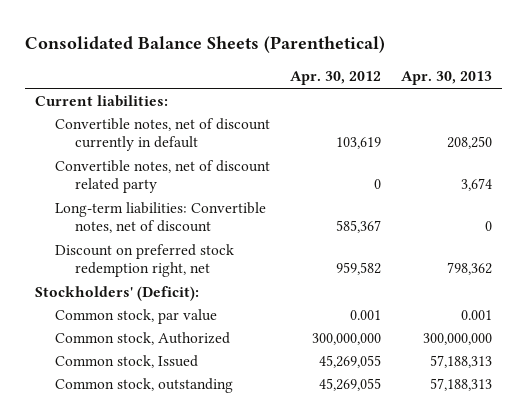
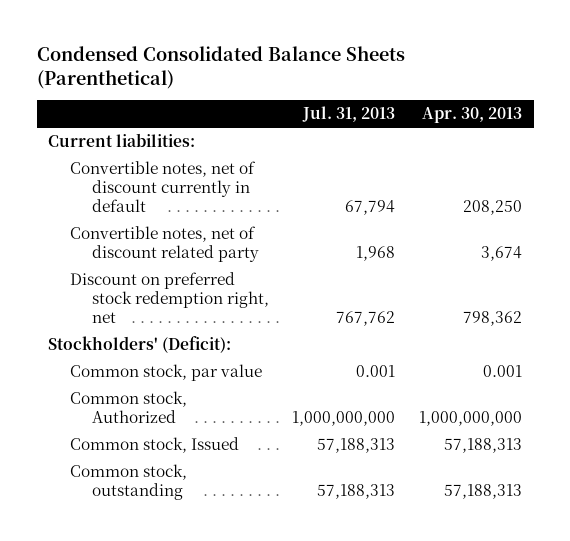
[25,36,386,54] Consolidated Balance Sheets (Parenthetical) -> [36,45,405,89] Condensed Consolidated Balance Sheets (Parenthetical)
[290,71,382,86] Apr. 30, 2012 -> none
none -> [302,106,396,123] Jul. 31, 2013
[55,201,267,234] Long-term liabilities: Convertible notes, net of discount -> none
[423,332,493,345] 300,000,000 -> [418,410,522,426] 1,000,000,000

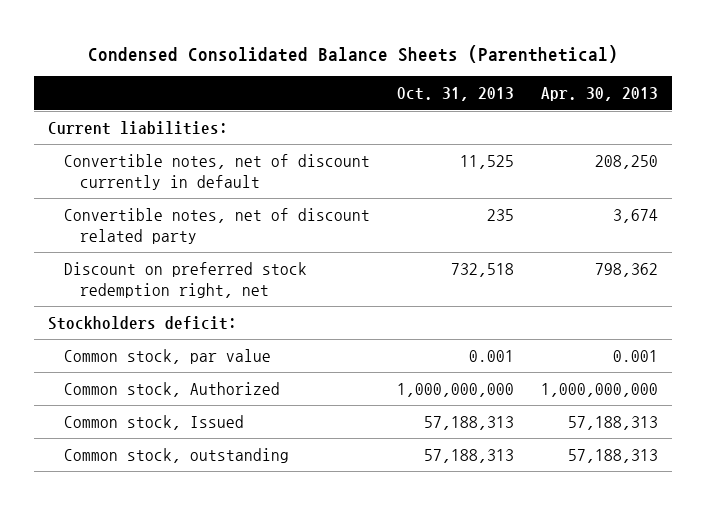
[302,106,396,123] Jul. 31, 2013 -> none
none -> [397,87,515,102] Oct. 31, 2013
[48,336,232,354] Stockholders' (Deficit): -> [47,315,237,330] Stockholders deficit:

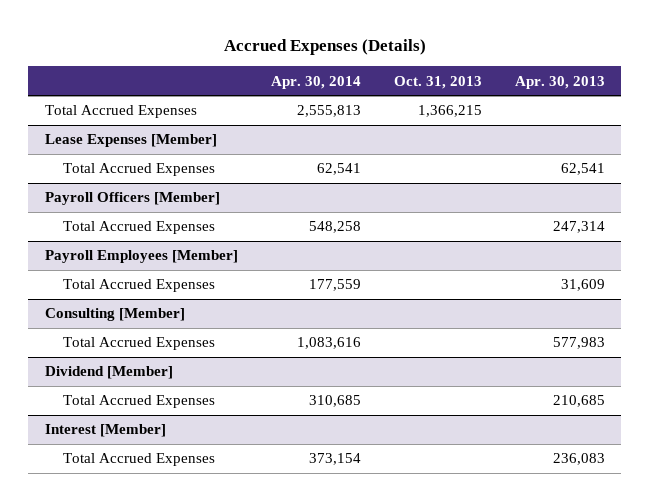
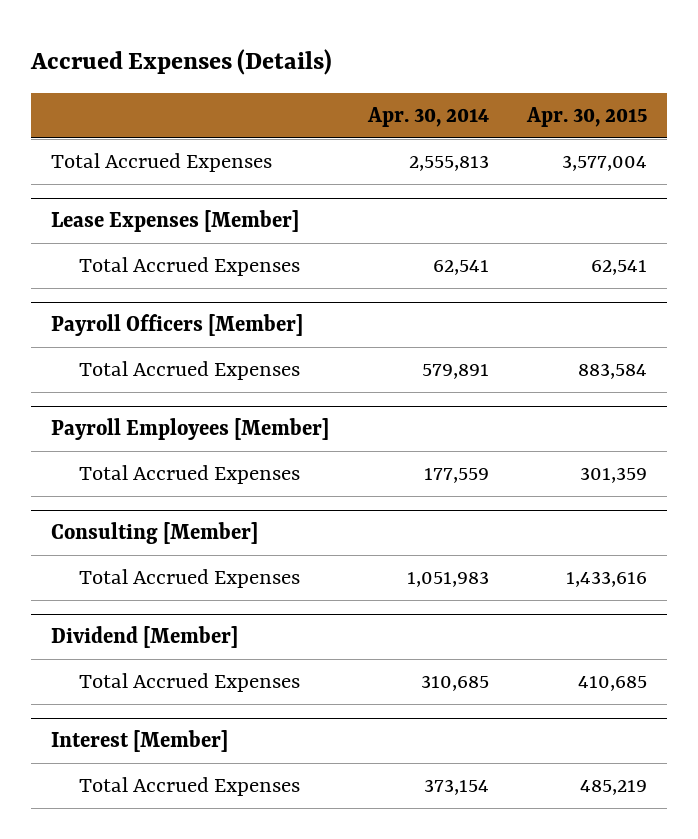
[393,75,482,89] Oct. 31, 2013 -> none
[514,75,605,89] Apr. 30, 2013 -> none
none -> [526,107,648,128] Apr. 30, 2015
[308,221,361,234] 548,258 -> [421,364,489,380] 579,891
[296,337,361,350] 1,083,616 -> [406,571,489,588] 1,051,983

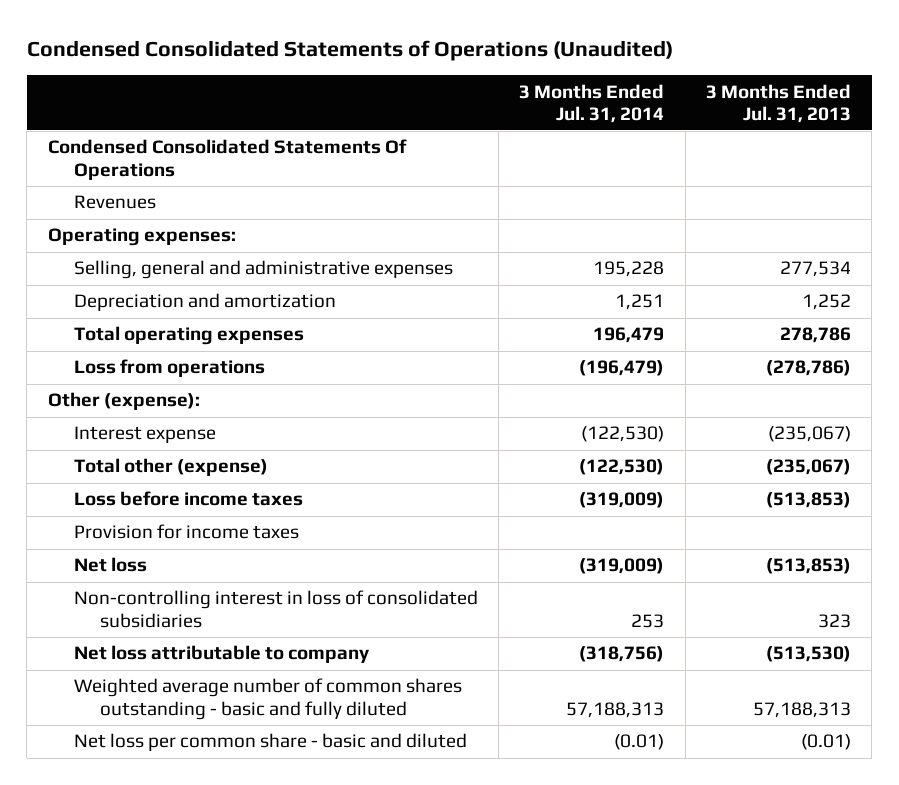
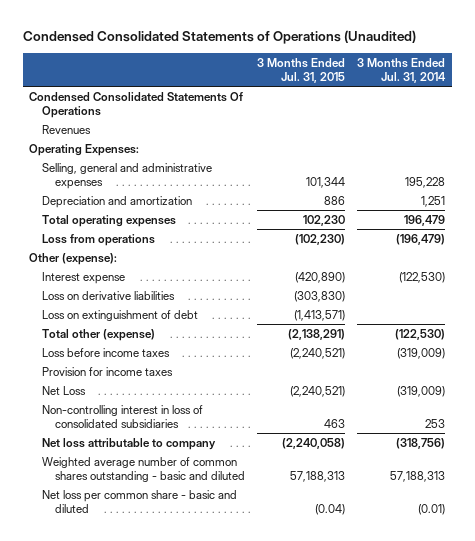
[706,83,852,123] 3 Months Ended Jul. 31, 2013 -> none
none -> [257,57,346,83] 3 Months Ended Jul. 31, 2015
[47,228,236,247] Operating expenses: -> [29,143,140,156] Operating Expenses:
none -> [41,290,175,300] Loss on derivative liabilities
none -> [41,309,198,321] Loss on extinguishment of debt
[73,557,147,573] Net loss -> [41,385,86,395] Net Loss
[73,678,462,720] Weighted average number of common shares outstanding - basic and fully diluted -> [41,456,245,482] Weighted average number of common shares outstanding - basic and diluted

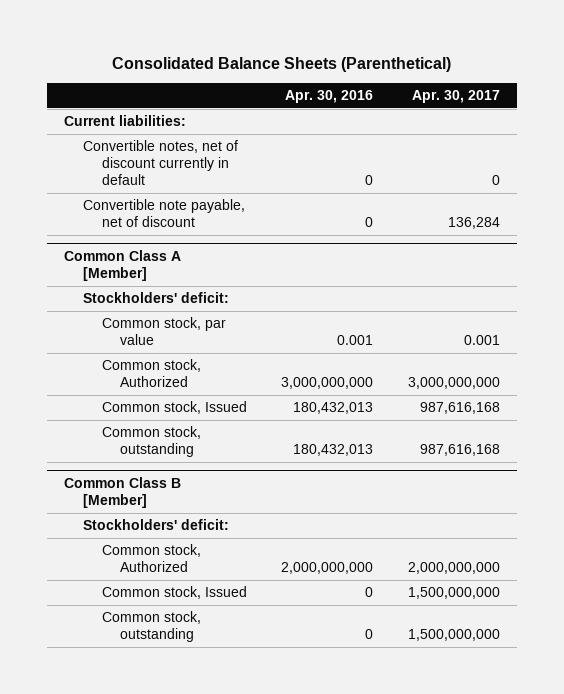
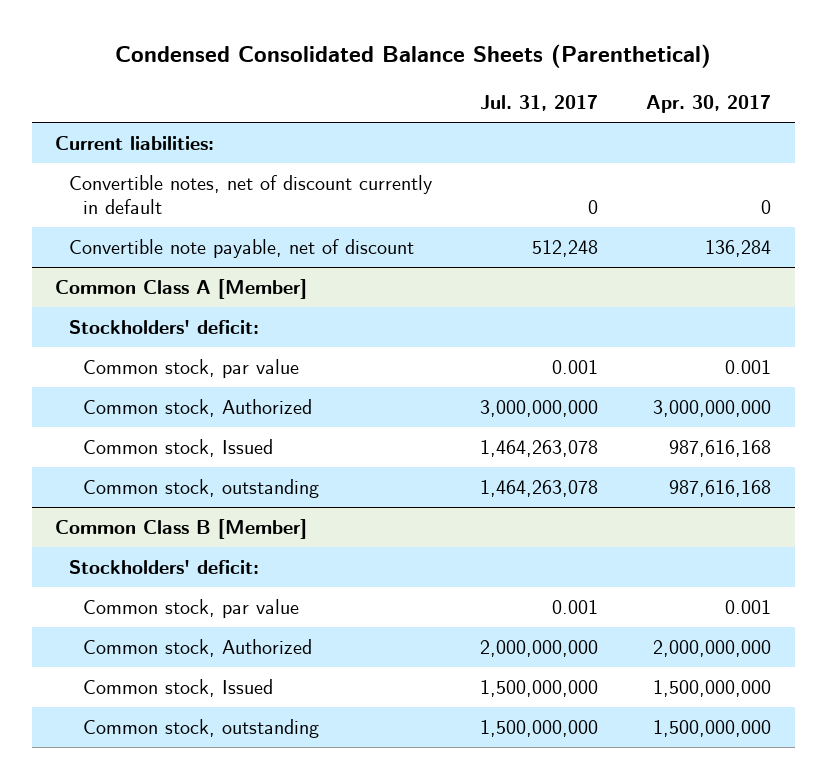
[112,56,452,72] Consolidated Balance Sheets (Parenthetical) -> [115,44,712,69] Condensed Consolidated Balance Sheets (Parenthetical)
[285,90,374,104] Apr. 30, 2016 -> none
none -> [480,95,599,112] Jul. 31, 2017
none -> [83,598,300,618] Common stock, par value

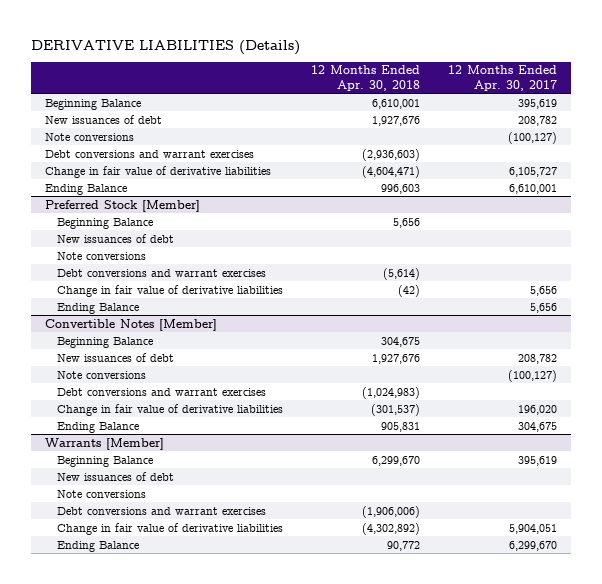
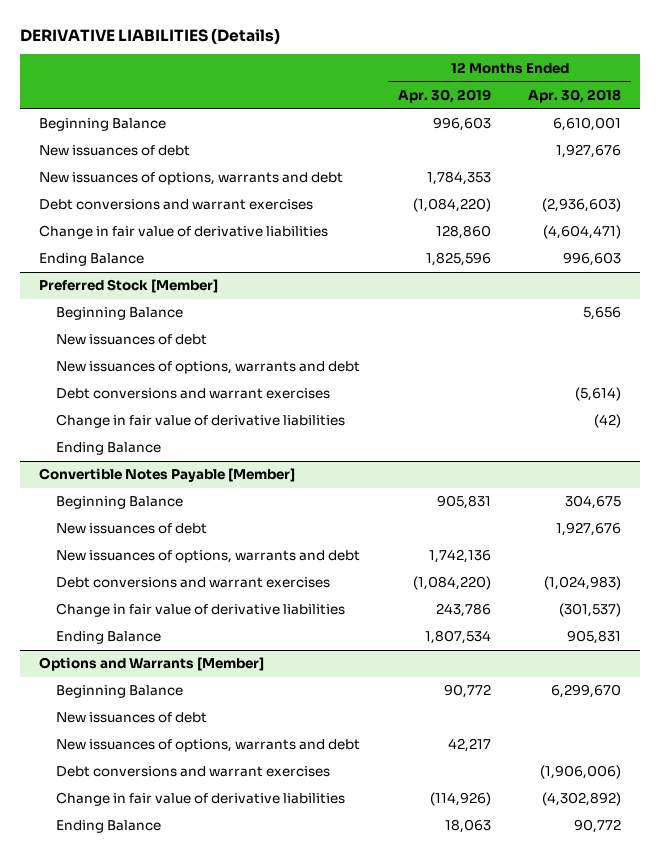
[447,65,557,91] 12 Months Ended Apr. 30, 2017 -> none
none -> [397,88,491,103] Apr. 30, 2019
[44,132,134,141] Note conversions -> none
none -> [39,172,344,186] New issuances of options, warrants and debt
[57,251,147,260] Note conversions -> none
none -> [56,361,361,375] New issuances of options, warrants and debt
[44,318,217,331] Convertible Notes [Member] -> [39,468,296,483] Convertible Notes Payable [Member]
[57,370,147,379] Note conversions -> none
none -> [56,550,361,564] New issuances of options, warrants and debt
[44,437,164,450] Warrants [Member] -> [39,657,265,672] Options and Warrants [Member]
[57,489,147,498] Note conversions -> none
none -> [56,739,361,753] New issuances of options, warrants and debt

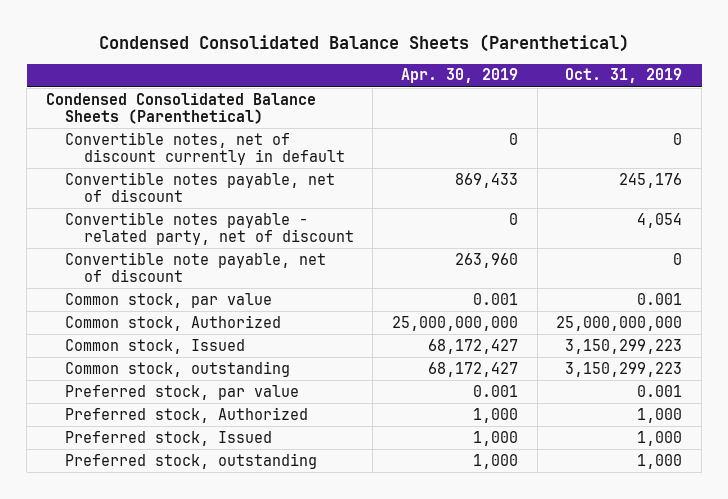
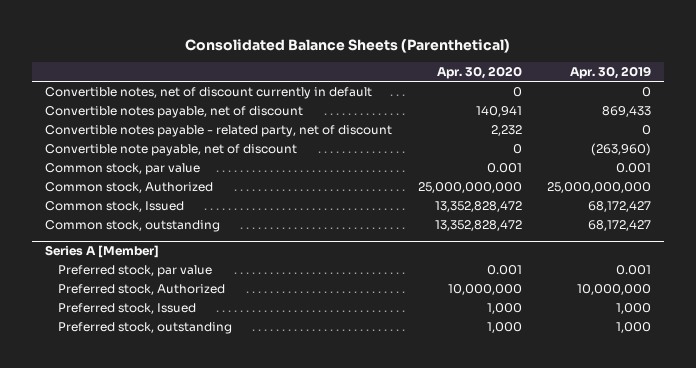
[99,34,630,53] Condensed Consolidated Balance Sheets (Parenthetical) -> [185,39,511,54] Consolidated Balance Sheets (Parenthetical)
[565,68,683,84] Oct. 31, 2019 -> none
none -> [436,66,522,80] Apr. 30, 2020
[46,92,317,125] Condensed Consolidated Balance Sheets (Parenthetical) -> none
[455,252,519,268] 263,960 -> [591,142,652,156] (263,960)
none -> [44,244,159,258] Series A [Member]
[473,407,519,423] 1,000 -> [577,283,652,295] 10,000,000

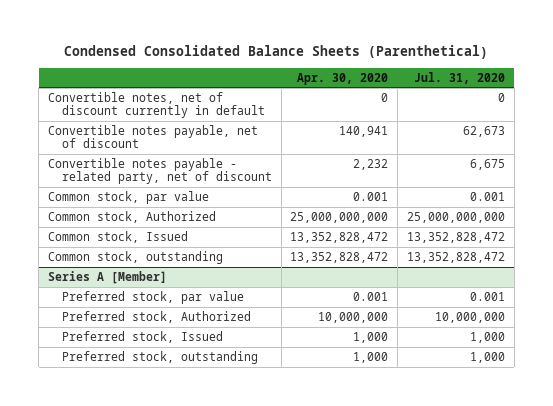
[185,39,511,54] Consolidated Balance Sheets (Parenthetical) -> [64,45,489,60] Condensed Consolidated Balance Sheets (Parenthetical)
[570,66,652,80] Apr. 30, 2019 -> none
none -> [413,71,505,84] Jul. 31, 2020
[44,143,297,156] Convertible note payable, net of discount -> none

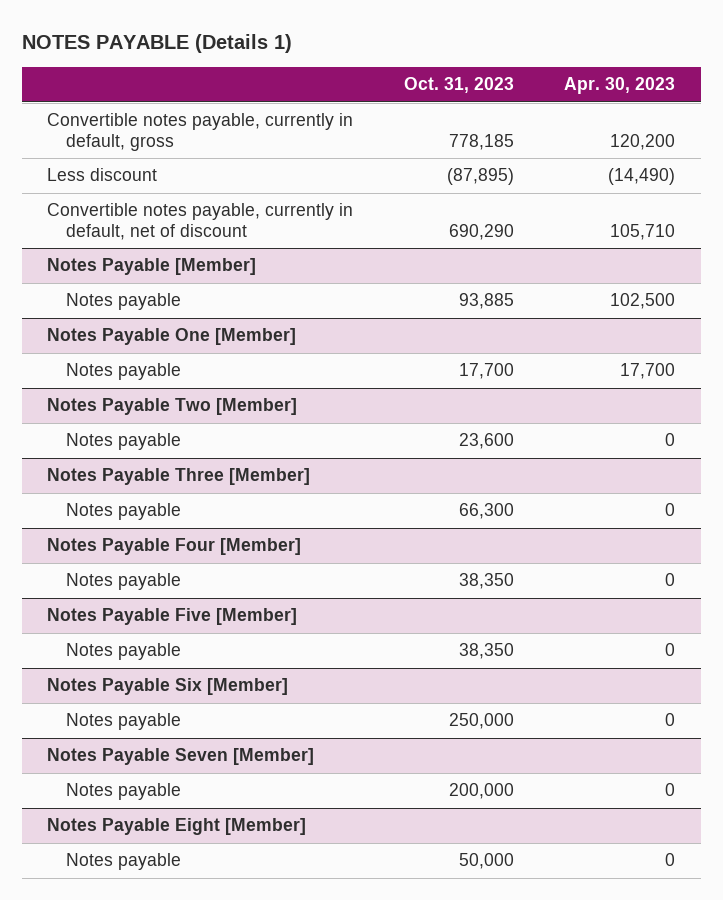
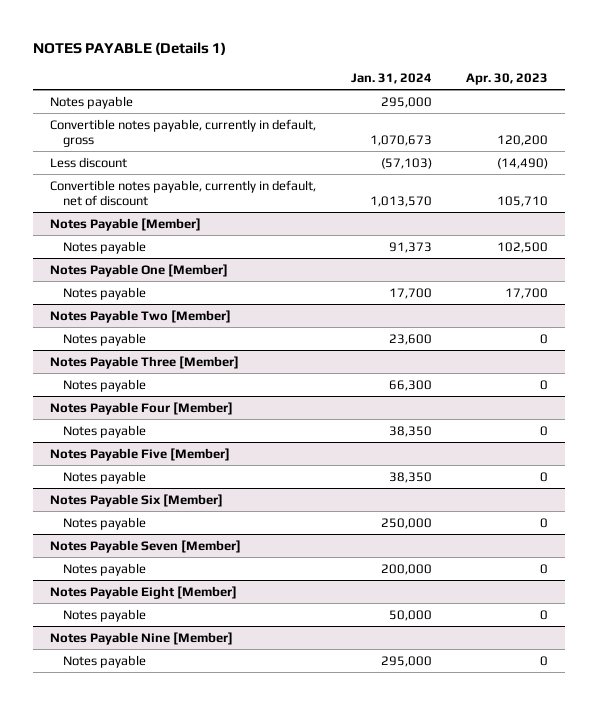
[403,77,514,94] Oct. 31, 2023 -> none
none -> [350,73,432,85] Jan. 31, 2024
none -> [50,95,134,109] Notes payable
none -> [50,631,234,645] Notes Payable Nine [Member]
none -> [62,654,146,668] Notes payable

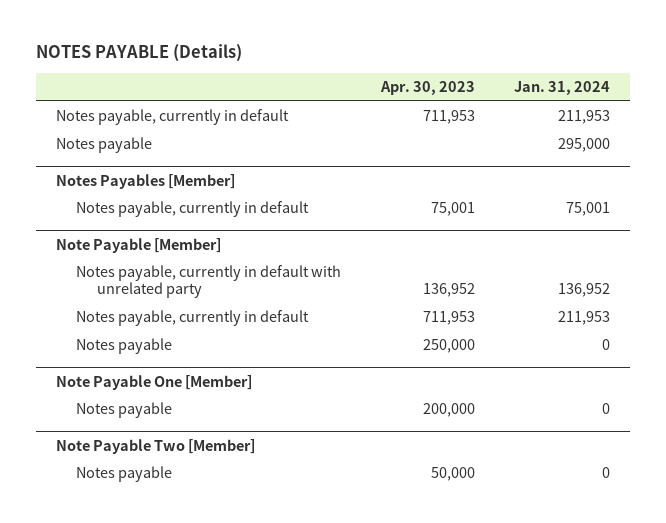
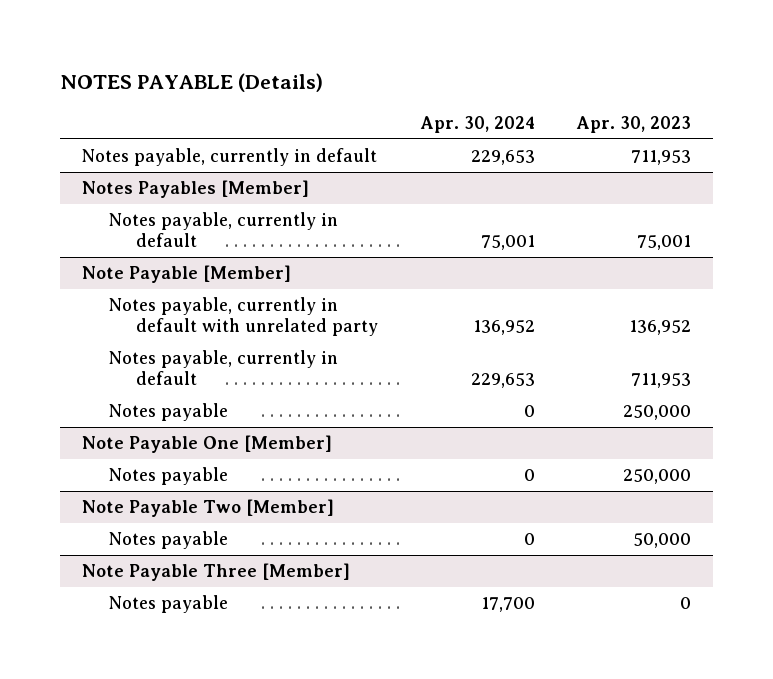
[514,80,611,95] Jan. 31, 2024 -> none
none -> [419,116,535,134] Apr. 30, 2024
[55,137,152,154] Notes payable -> none
[422,403,475,418] 200,000 -> [623,469,692,485] 250,000
none -> [81,563,350,582] Note Payable Three [Member]
none -> [109,595,229,614] Notes payable

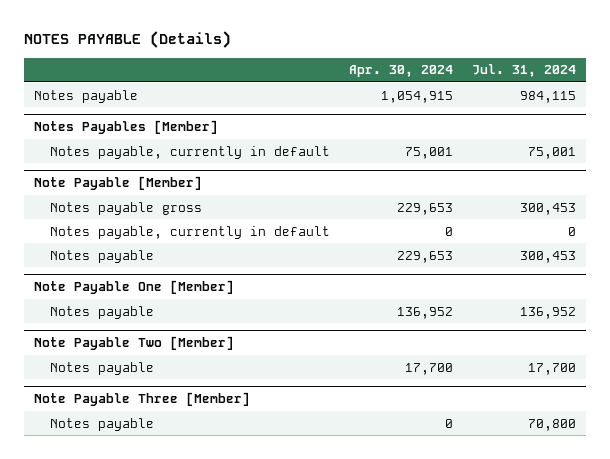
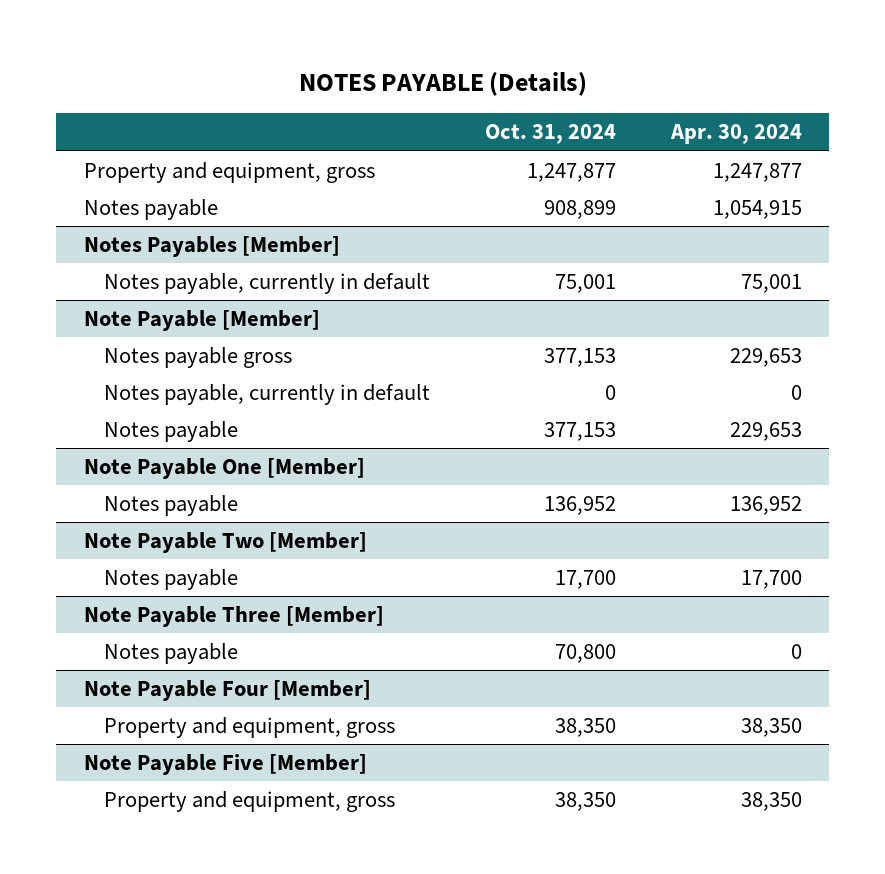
[472,64,577,78] Jul. 31, 2024 -> none
none -> [485,124,617,145] Oct. 31, 2024
none -> [83,161,375,183] Property and equipment, gross
none -> [83,679,371,701] Note Payable Four [Member]
none -> [104,716,396,738] Property and equipment, gross
none -> [83,753,367,775] Note Payable Five [Member]
none -> [104,790,396,812] Property and equipment, gross

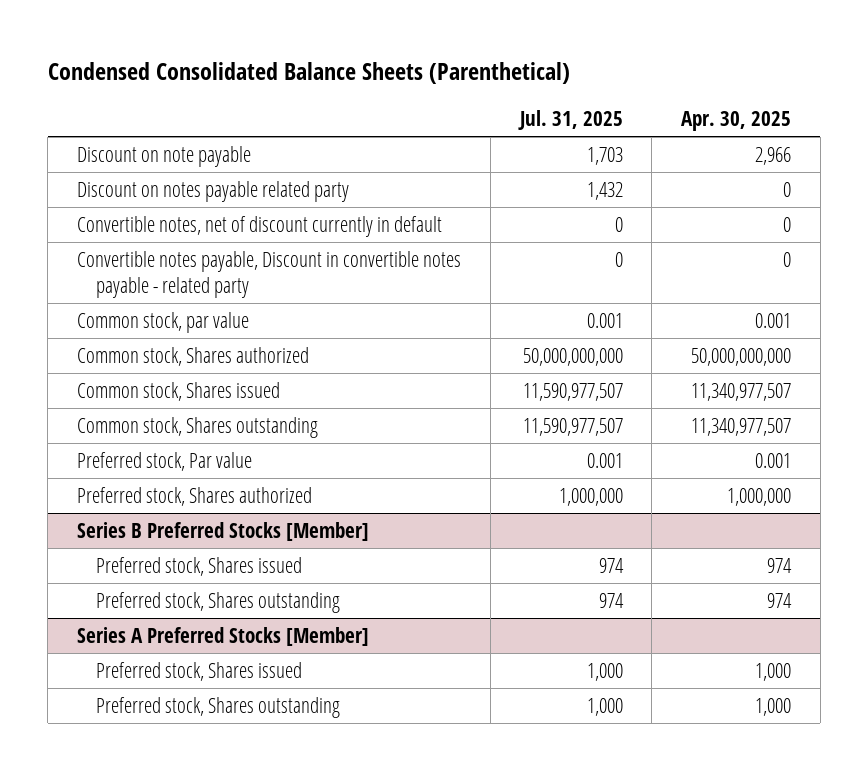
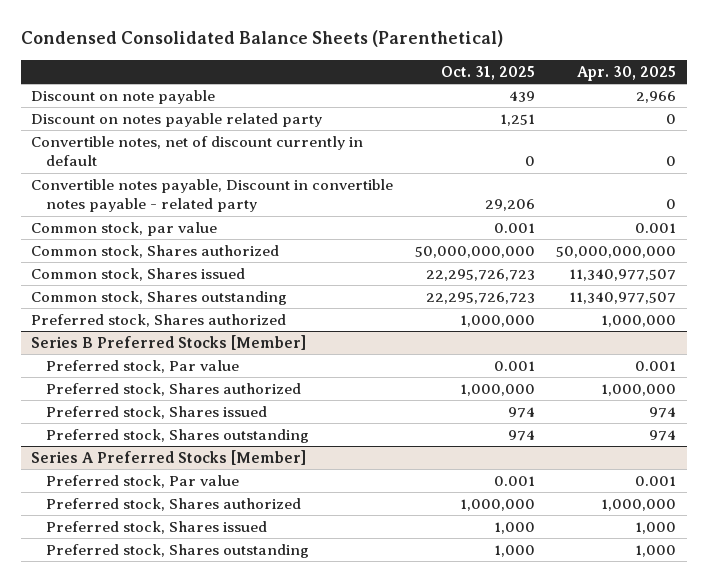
[517,109,623,130] Jul. 31, 2025 -> none
none -> [440,65,535,80] Oct. 31, 2025
[77,452,253,472] Preferred stock, Par value -> none
none -> [45,360,239,374] Preferred stock, Par value
none -> [45,383,301,397] Preferred stock, Shares authorized
none -> [45,475,239,489] Preferred stock, Par value
none -> [45,498,301,512] Preferred stock, Shares authorized

